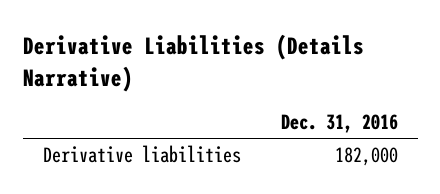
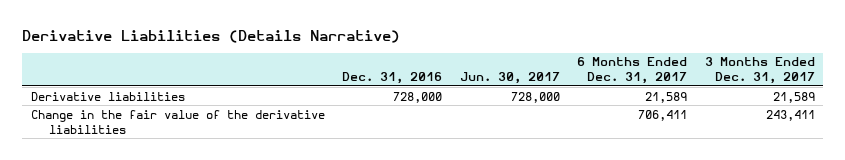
none -> [459,72,560,85] Jun. 30, 2017
none -> [577,57,688,85] 6 Months Ended Dec. 31, 2017
none -> [704,57,815,85] 3 Months Ended Dec. 31, 2017
[334,146,398,166] 182,000 -> [393,91,443,103] 728,000
none -> [30,109,325,134] Change in the fair value of the derivative liabilities

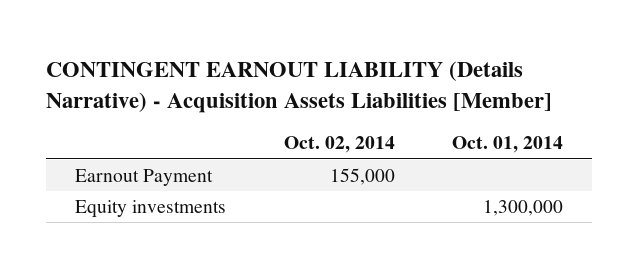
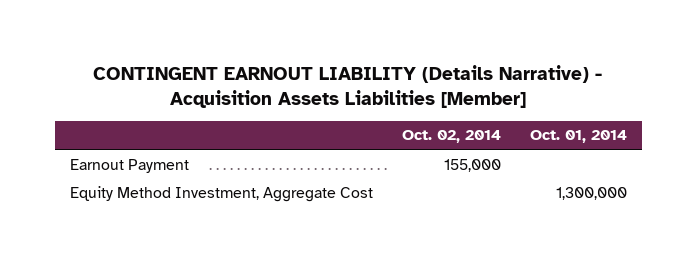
[75,200,227,219] Equity investments -> [69,185,373,202] Equity Method Investment, Aggregate Cost

